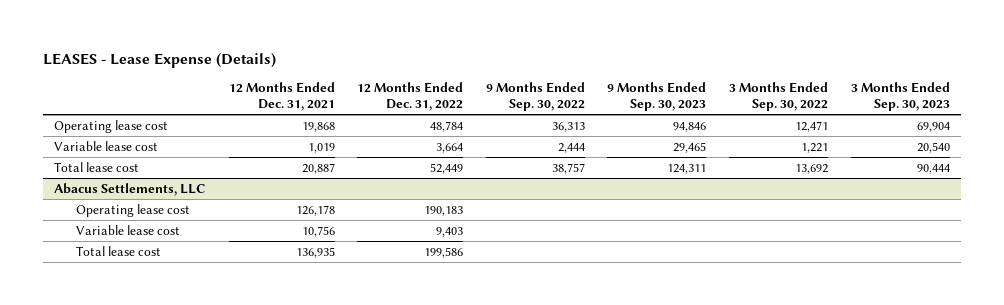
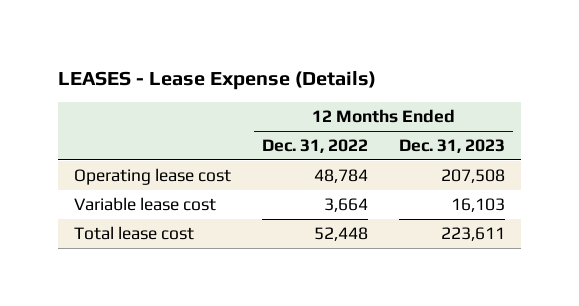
[228,82,335,112] 12 Months Ended Dec. 31, 2021 -> none
[485,82,585,112] 9 Months Ended Sep. 30, 2022 -> none
[607,82,707,112] 9 Months Ended Sep. 30, 2023 -> none
[729,82,829,112] 3 Months Ended Sep. 30, 2022 -> none
[850,82,950,112] 3 Months Ended Sep. 30, 2023 -> none
none -> [399,139,506,154] Dec. 31, 2023
[54,182,207,196] Abacus Settlements, LLC -> none
[75,203,190,217] Operating lease cost -> none
[75,224,180,235] Variable lease cost -> none
[75,245,161,256] Total lease cost -> none
[430,162,464,174] 52,449 -> [314,226,369,241] 52,448

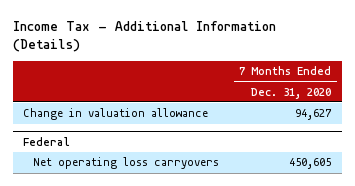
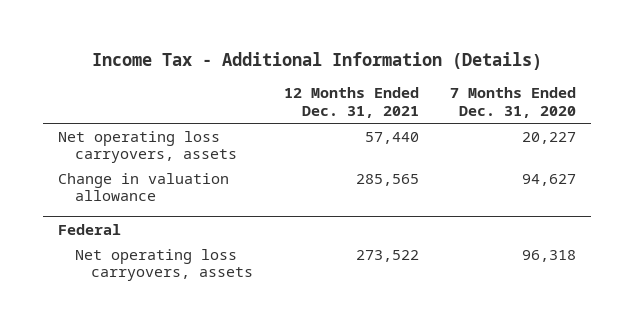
none -> [283,87,419,118] 12 Months Ended Dec. 31, 2021
none -> [58,130,237,164] Net operating loss carryovers, assets
[32,157,219,170] Net operating loss carryovers -> [74,248,254,282] Net operating loss carryovers, assets
[289,158,332,170] 450,605 -> [521,249,576,262] 96,318

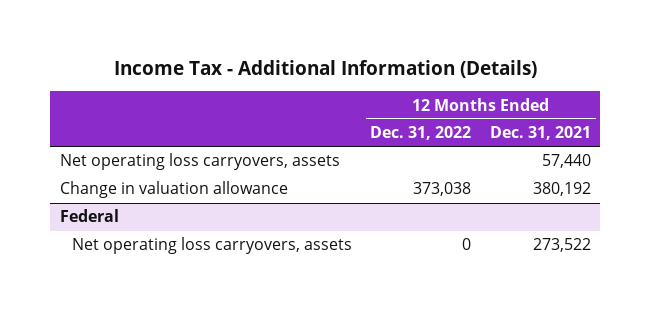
[449,87,576,118] 7 Months Ended Dec. 31, 2020 -> none
none -> [370,126,472,141] Dec. 31, 2022
[355,173,419,186] 285,565 -> [532,182,591,197] 380,192

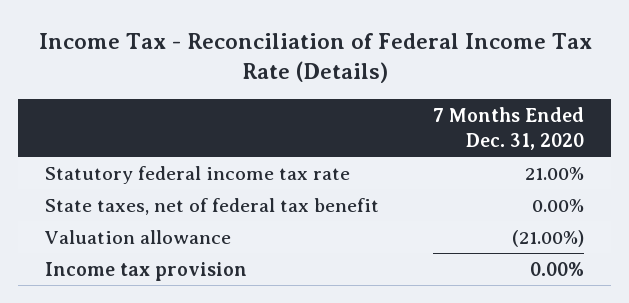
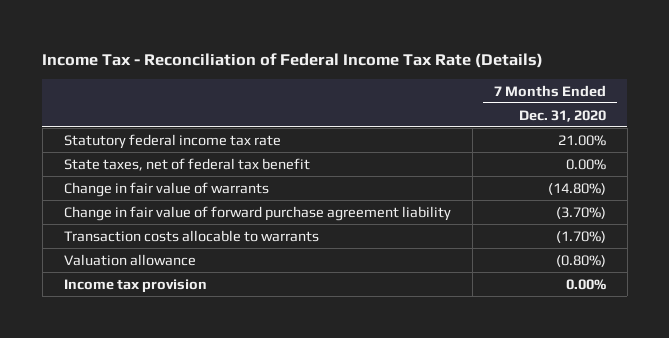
none -> [63,181,269,197] Change in fair value of warrants
none -> [63,205,451,221] Change in fair value of forward purchase agreement liability
none -> [63,229,319,242] Transaction costs allocable to warrants
[512,229,585,247] (21.00%) -> [555,254,606,267] (0.80%)

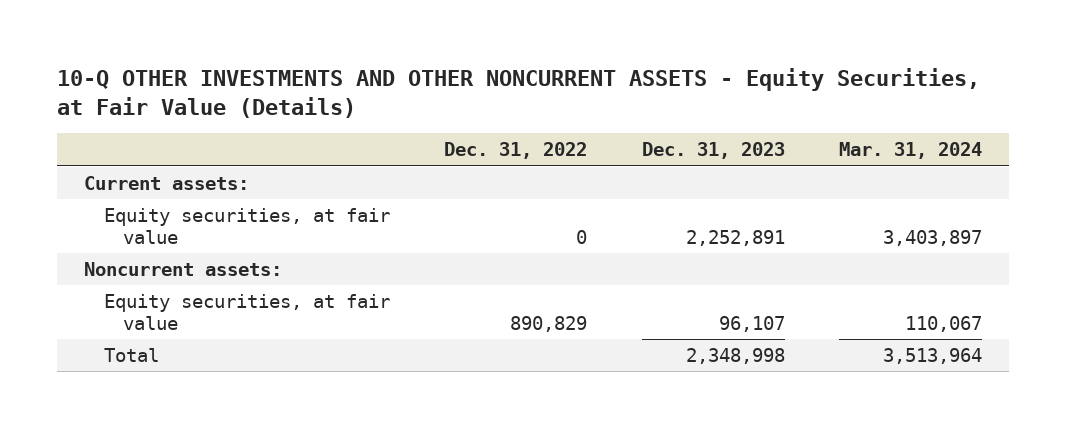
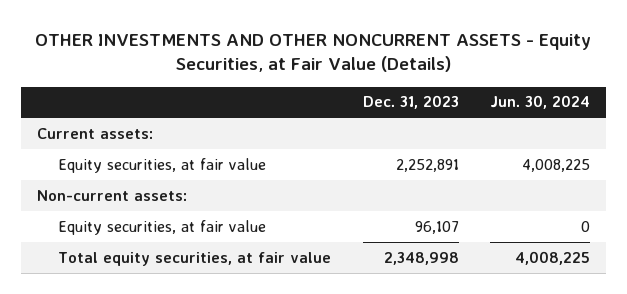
[57,67,981,118] 10-Q OTHER INVESTMENTS AND OTHER NONCURRENT ASSETS - Equity Securities, at Fair Value (Details) -> [35,33,592,73] OTHER INVESTMENTS AND OTHER NONCURRENT ASSETS - Equity Securities, at Fair Value (Details)
[444,142,588,160] Dec. 31, 2022 -> none
[838,142,982,160] Mar. 31, 2024 -> none
none -> [490,95,591,110] Jun. 30, 2024
[84,262,283,277] Noncurrent assets: -> [36,189,187,201] Non-current assets:
[103,348,159,363] Total -> [57,251,331,266] Total equity securities, at fair value

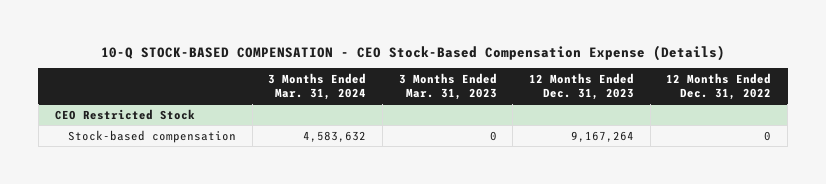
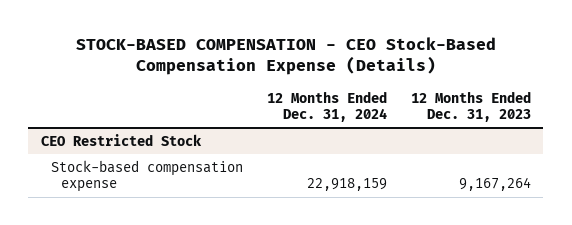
[101,44,726,61] 10-Q STOCK-BASED COMPENSATION - CEO Stock-Based Compensation Expense (Details) -> [75,36,496,76] STOCK-BASED COMPENSATION - CEO Stock-Based Compensation Expense (Details)
[268,72,367,101] 3 Months Ended Mar. 31, 2024 -> none
[398,72,497,101] 3 Months Ended Mar. 31, 2023 -> none
[666,72,772,101] 12 Months Ended Dec. 31, 2022 -> none
none -> [267,90,388,123] 12 Months Ended Dec. 31, 2024
[68,129,237,143] Stock-based compensation -> [50,159,243,193] Stock-based compensation expense

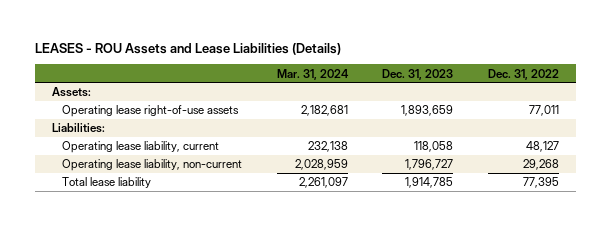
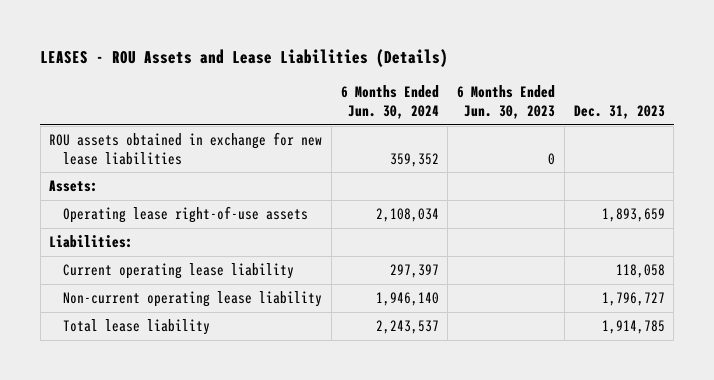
[276,68,349,80] Mar. 31, 2024 -> none
[487,68,559,80] Dec. 31, 2022 -> none
none -> [340,85,439,120] 6 Months Ended Jun. 30, 2024
none -> [457,85,556,120] 6 Months Ended Jun. 30, 2023
none -> [49,132,323,165] ROU assets obtained in exchange for new lease liabilities
[62,141,220,154] Operating lease liability, current -> [63,263,295,280] Current operating lease liability
[62,159,243,172] Operating lease liability, non-current -> [63,291,323,308] Non-current operating lease liability

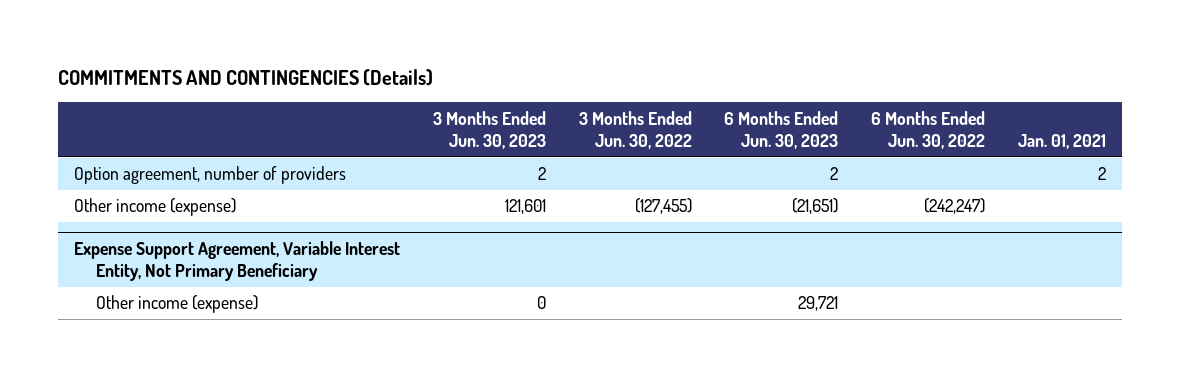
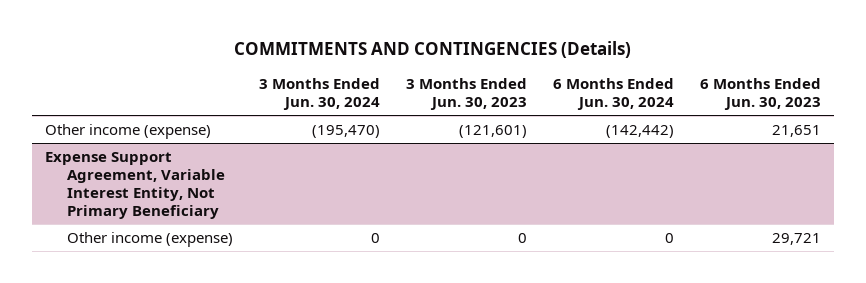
[578,110,692,149] 3 Months Ended Jun. 30, 2022 -> none
[870,110,985,149] 6 Months Ended Jun. 30, 2022 -> none
[1017,133,1106,149] Jan. 01, 2021 -> none
none -> [259,78,381,111] 3 Months Ended Jun. 30, 2024
none -> [553,78,675,111] 6 Months Ended Jun. 30, 2024
[74,166,347,185] Option agreement, number of providers -> none
[504,199,546,215] 121,601 -> [459,124,528,138] (121,601)
[792,198,839,215] (21,651) -> [771,124,821,137] 21,651

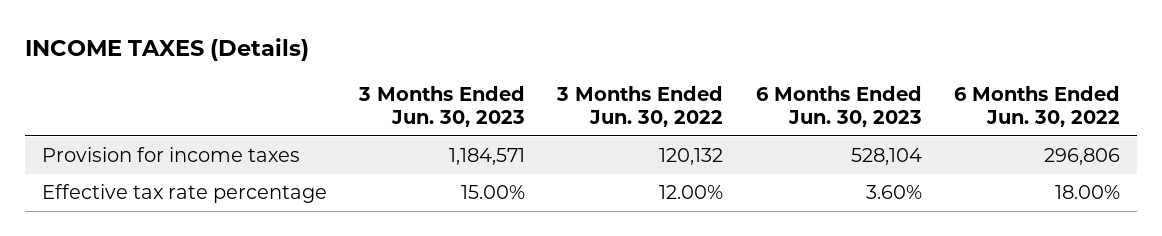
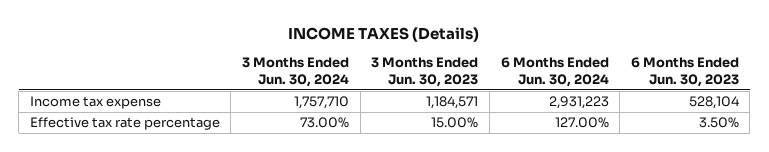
[556,86,724,128] 3 Months Ended Jun. 30, 2022 -> none
[954,86,1121,128] 6 Months Ended Jun. 30, 2022 -> none
none -> [242,56,350,87] 3 Months Ended Jun. 30, 2024
none -> [500,56,609,87] 6 Months Ended Jun. 30, 2024
[41,147,300,163] Provision for income taxes -> [29,96,161,110] Income tax expense
[865,185,922,200] 3.60% -> [698,117,739,129] 3.50%

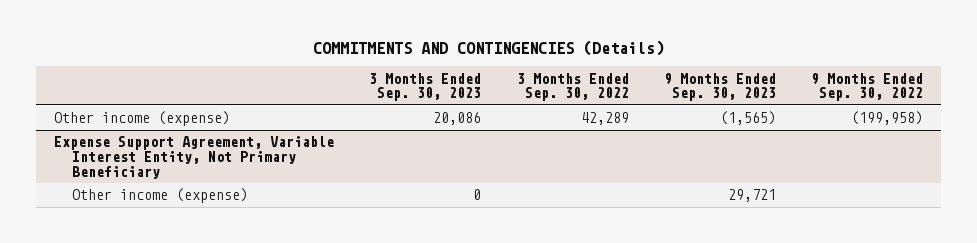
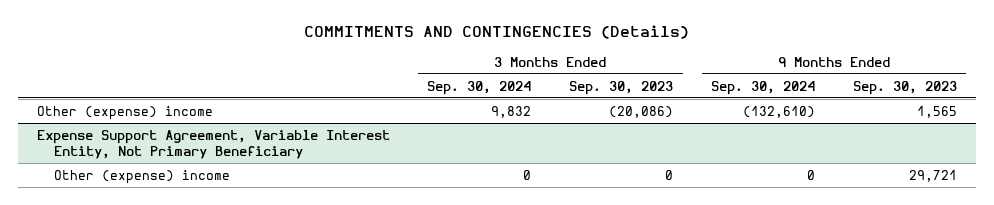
[516,72,629,102] 3 Months Ended Sep. 30, 2022 -> none
[811,72,924,102] 9 Months Ended Sep. 30, 2022 -> none
none -> [427,80,532,95] Sep. 30, 2024
none -> [711,80,816,95] Sep. 30, 2024
[53,111,230,127] Other income (expense) -> [36,105,213,120] Other (expense) income
[433,112,482,126] 20,086 -> [609,105,674,118] (20,086)
[719,111,776,126] (1,565) -> [916,105,957,118] 1,565
[72,188,249,204] Other income (expense) -> [54,169,231,184] Other (expense) income

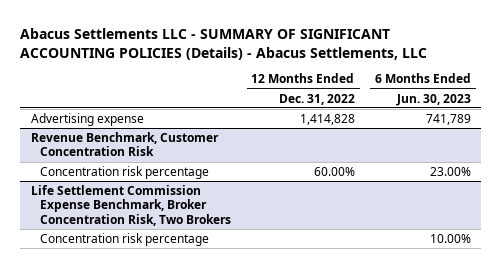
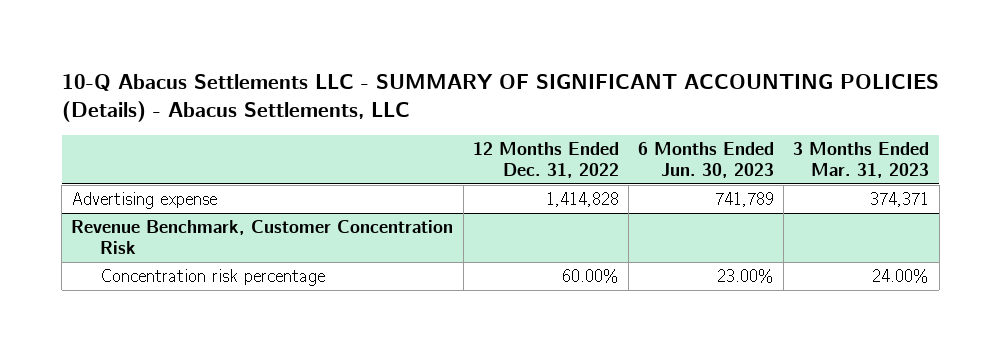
[20,27,428,60] Abacus Settlements LLC - SUMMARY OF SIGNIFICANT ACCOUNTING POLICIES (Details) - Abacus Settlements, LLC -> [61,74,939,122] 10-Q Abacus Settlements LLC - SUMMARY OF SIGNIFICANT ACCOUNTING POLICIES (Details) - Abacus Settlements, LLC
none -> [793,141,930,178] 3 Months Ended Mar. 31, 2023
[30,184,232,226] Life Settlement Commission Expense Benchmark, Broker Concentration Risk, Two Brokers -> none
[40,232,210,246] Concentration risk percentage -> none

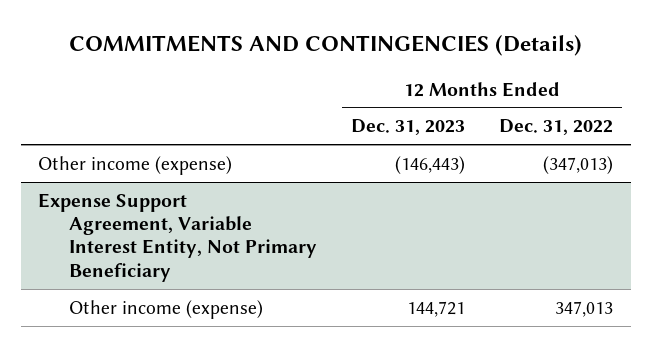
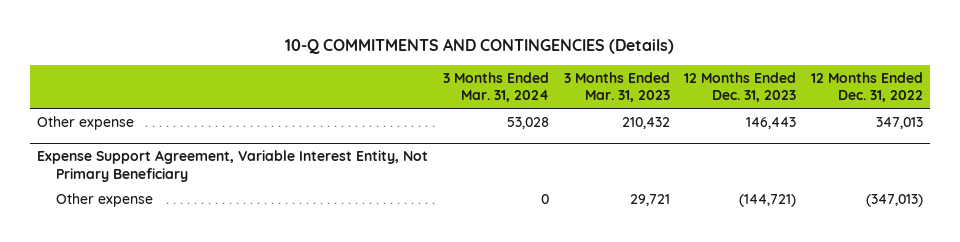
[68,35,582,57] COMMITMENTS AND CONTINGENCIES (Details) -> [285,38,675,55] 10-Q COMMITMENTS AND CONTINGENCIES (Details)
none -> [442,72,549,103] 3 Months Ended Mar. 31, 2024
none -> [563,72,670,103] 3 Months Ended Mar. 31, 2023
[38,155,233,175] Other income (expense) -> [37,115,135,130] Other expense
[395,155,466,174] (146,443) -> [746,116,797,129] 146,443
[543,155,614,174] (347,013) -> [876,116,924,129] 347,013
[68,299,263,319] Other income (expense) -> [55,192,153,207] Other expense
[407,300,466,317] 144,721 -> [739,193,797,207] (144,721)
[555,300,614,317] 347,013 -> [866,193,924,207] (347,013)

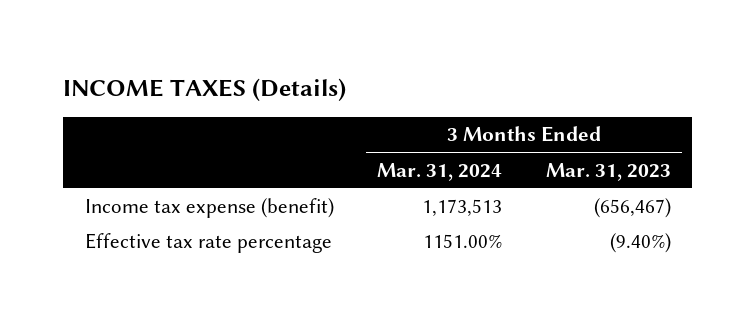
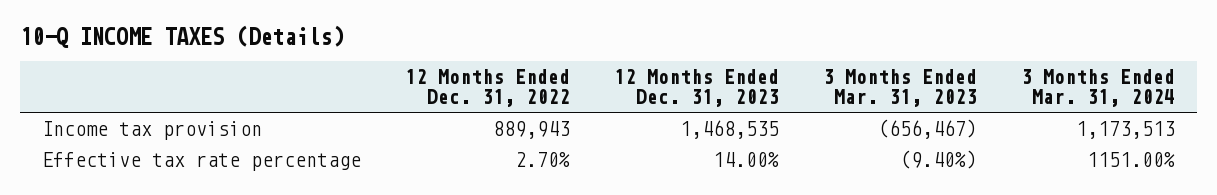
[62,77,346,101] INCOME TAXES (Details) -> [20,24,345,48] 10-Q INCOME TAXES (Details)
none -> [405,68,571,108] 12 Months Ended Dec. 31, 2022
none -> [614,68,780,108] 12 Months Ended Dec. 31, 2023
[84,197,334,218] Income tax expense (benefit) -> [42,121,263,141] Income tax provision

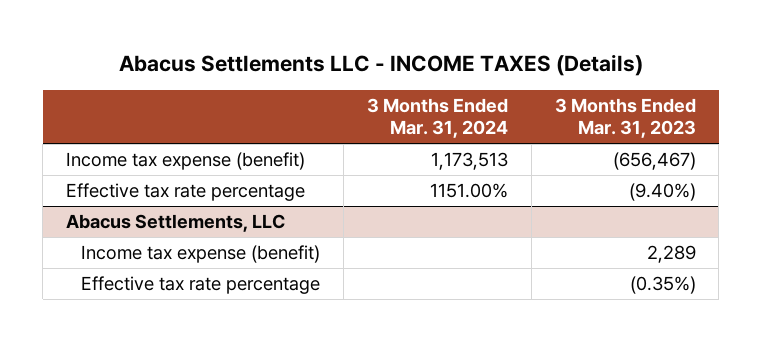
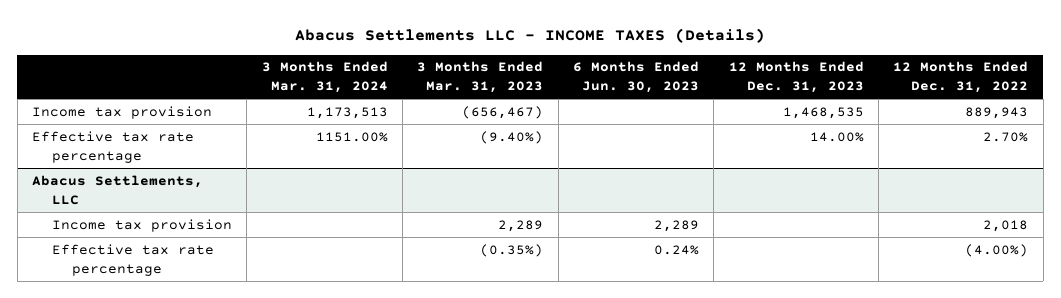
none -> [573,61,700,94] 6 Months Ended Jun. 30, 2023
none -> [728,61,864,94] 12 Months Ended Dec. 31, 2023
none -> [893,61,1029,94] 12 Months Ended Dec. 31, 2022
[65,151,305,170] Income tax expense (benefit) -> [32,105,213,119] Income tax provision
[81,244,321,263] Income tax expense (benefit) -> [52,218,233,232] Income tax provision

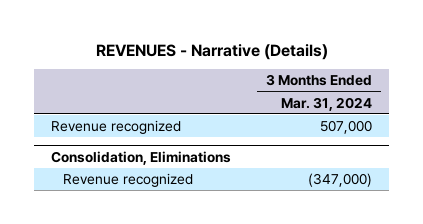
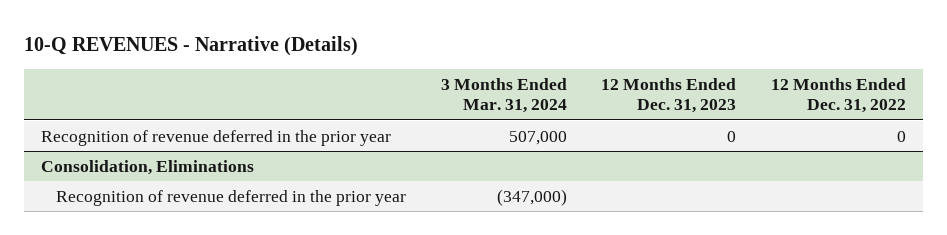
[95,43,328,60] REVENUES - Narrative (Details) -> [24,36,359,57] 10-Q REVENUES - Narrative (Details)
none -> [601,77,737,114] 12 Months Ended Dec. 31, 2023
none -> [770,77,906,114] 12 Months Ended Dec. 31, 2022
[51,120,182,135] Revenue recognized -> [41,129,392,146] Recognition of revenue deferred in the prior year
[62,173,193,188] Revenue recognized -> [56,189,407,206] Recognition of revenue deferred in the prior year

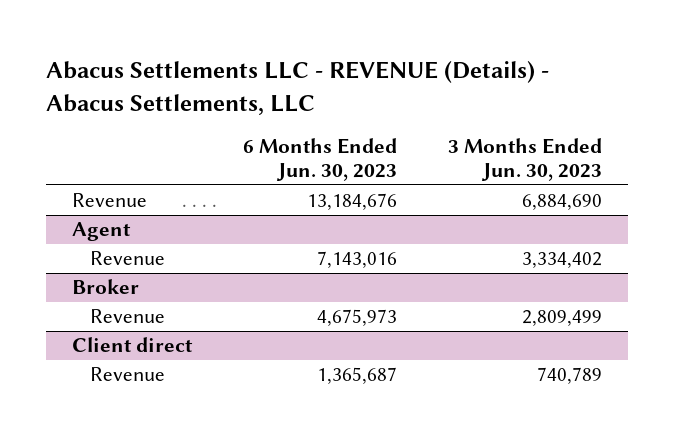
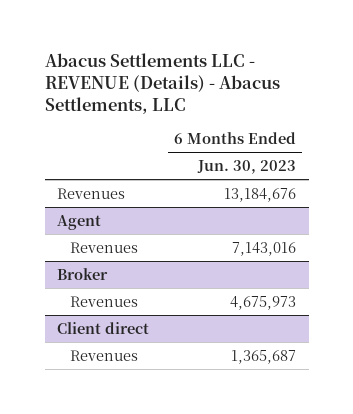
[448,137,603,181] 3 Months Ended Jun. 30, 2023 -> none
[71,193,147,208] Revenue -> [57,187,126,199] Revenues
[89,251,165,266] Revenue -> [70,241,139,253] Revenues
[89,309,165,324] Revenue -> [70,295,139,307] Revenues
[89,367,165,382] Revenue -> [70,349,139,361] Revenues

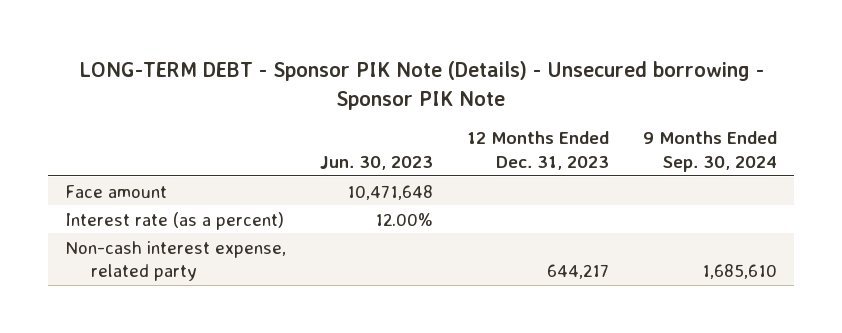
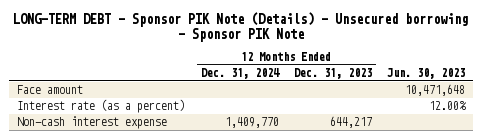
[643,131,778,172] 9 Months Ended Sep. 30, 2024 -> none
none -> [200,68,280,80] Dec. 31, 2024
[65,240,287,281] Non-cash interest expense, related party -> [17,116,168,130] Non-cash interest expense

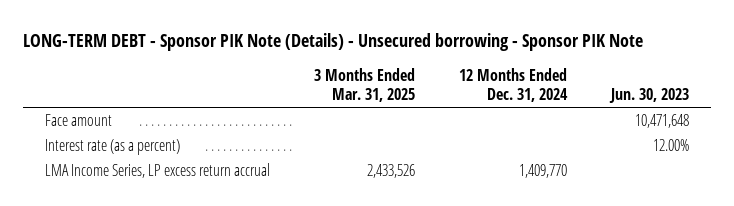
[293,68,372,80] Dec. 31, 2023 -> none
none -> [313,67,415,103] 3 Months Ended Mar. 31, 2025
[17,116,168,130] Non-cash interest expense -> [45,163,271,179] LMA Income Series, LP excess return accrual

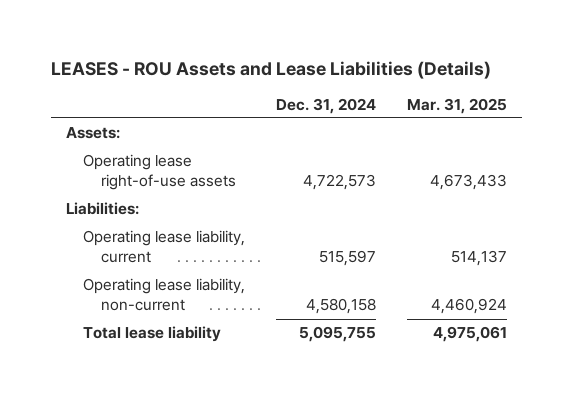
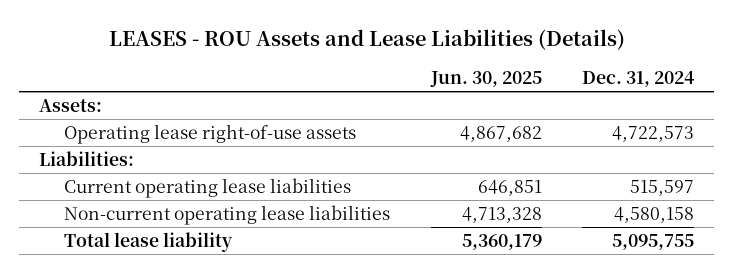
[406,97,507,114] Mar. 31, 2025 -> none
none -> [429,71,542,88] Jun. 30, 2025
[83,230,246,264] Operating lease liability, current -> [64,178,352,199] Current operating lease liabilities
[83,278,246,312] Operating lease liability, non-current -> [64,205,391,226] Non-current operating lease liabilities

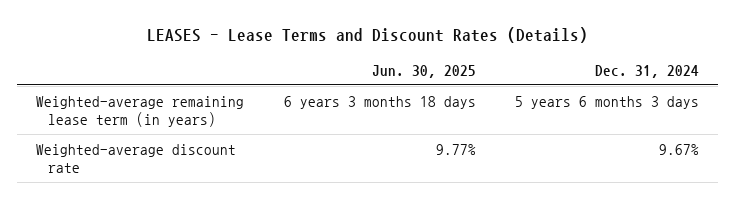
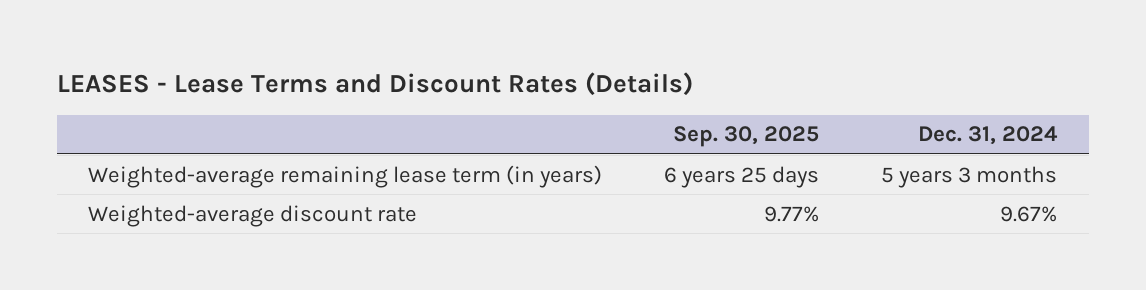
[371,64,476,78] Jun. 30, 2025 -> none
none -> [673,126,820,148] Sep. 30, 2025
[514,95,699,109] 5 years 6 months 3 days -> [881,165,1058,188] 5 years 3 months

